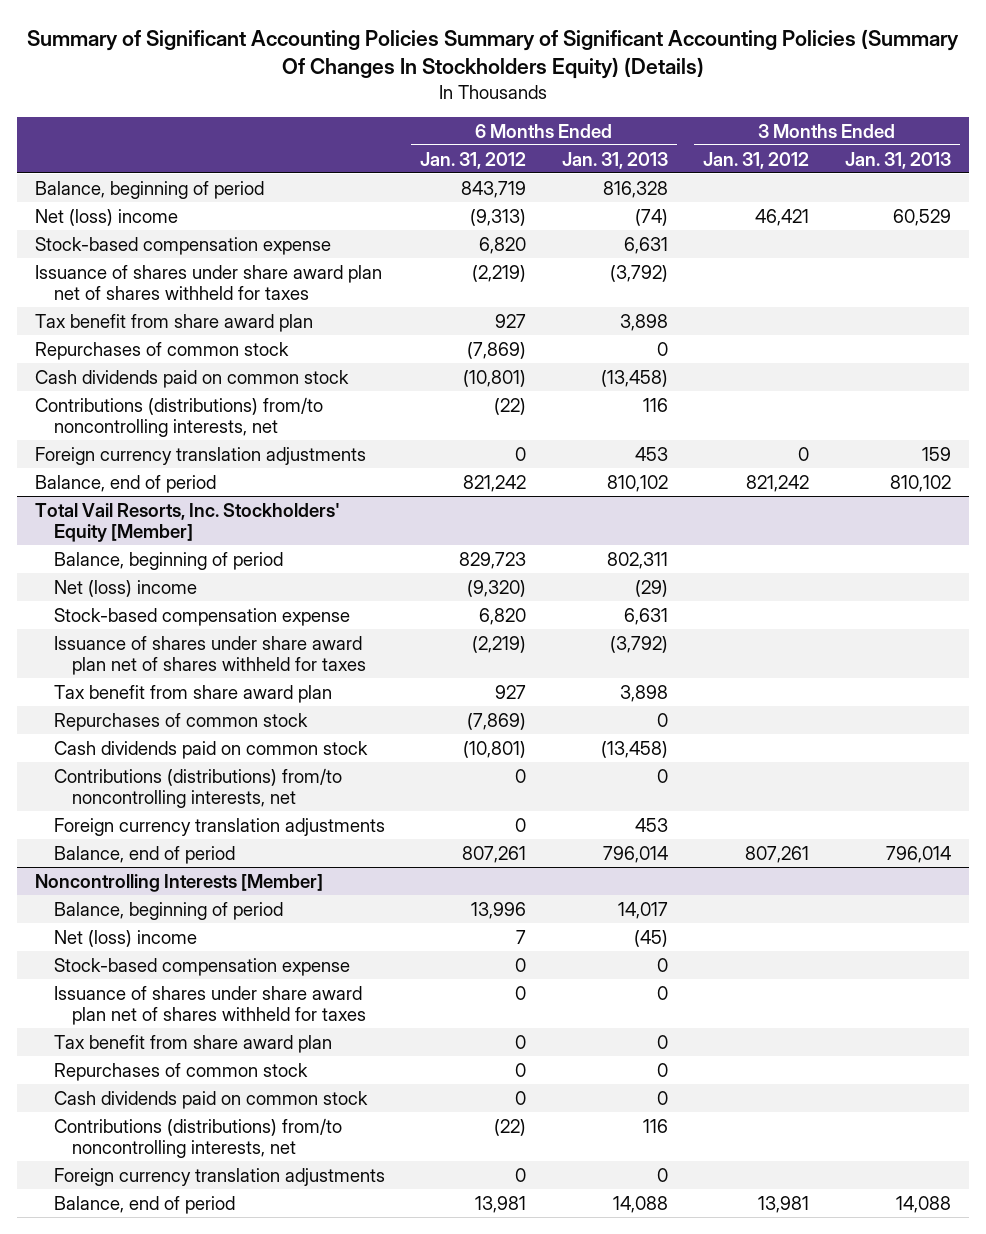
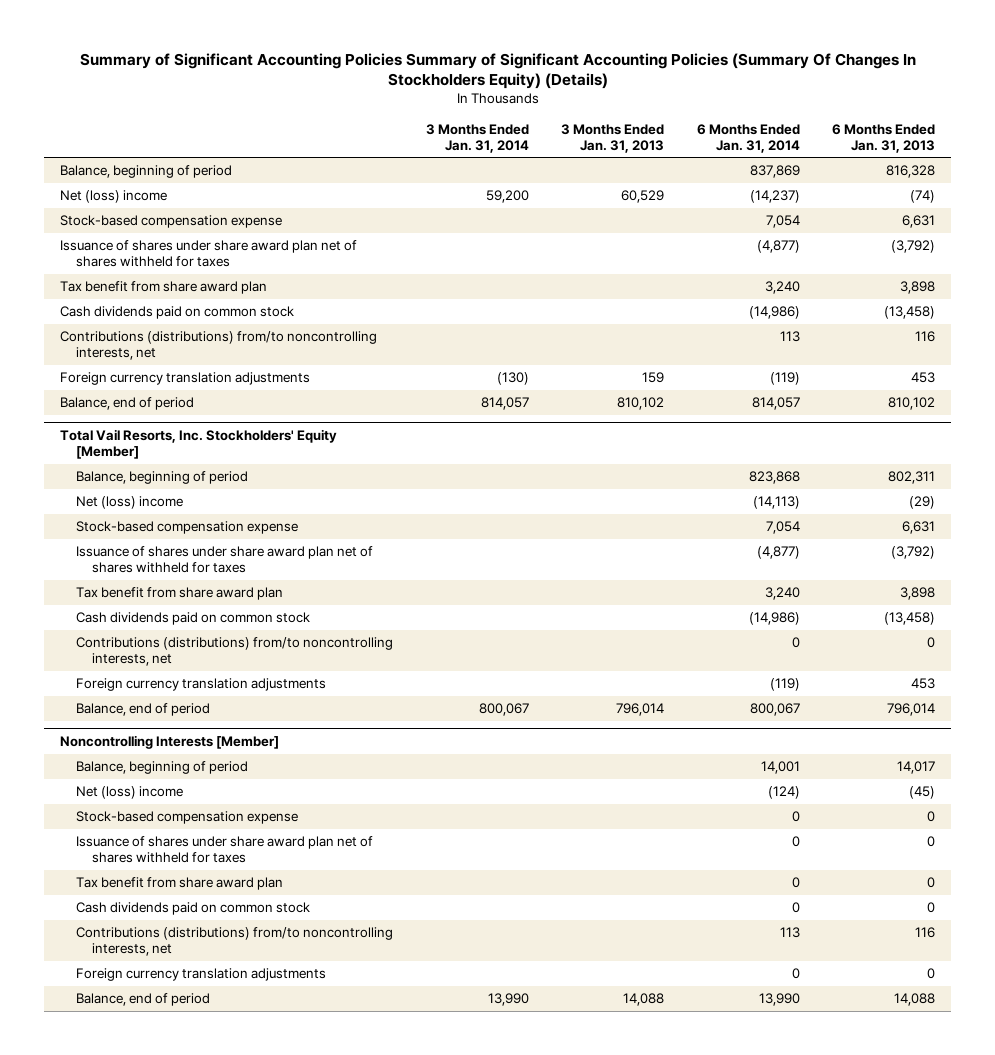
[420,151,527,169] Jan. 31, 2012 -> none
[703,151,810,169] Jan. 31, 2012 -> none
none -> [425,123,529,153] 3 Months Ended Jan. 31, 2014
none -> [696,123,800,153] 6 Months Ended Jan. 31, 2014
[35,341,290,360] Repurchases of common stock -> none
[53,712,308,731] Repurchases of common stock -> none
[53,1062,308,1081] Repurchases of common stock -> none

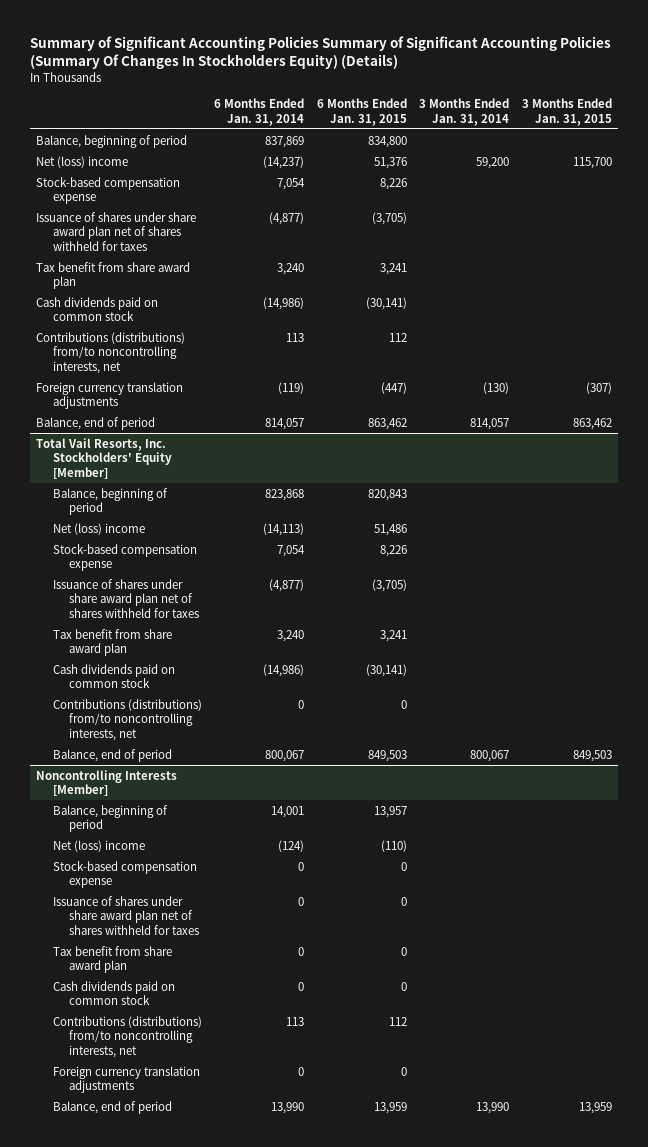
[561,123,665,153] 3 Months Ended Jan. 31, 2013 -> none
[832,123,936,153] 6 Months Ended Jan. 31, 2013 -> none
none -> [316,98,407,126] 6 Months Ended Jan. 31, 2015
none -> [522,98,613,126] 3 Months Ended Jan. 31, 2015
[76,678,327,692] Foreign currency translation adjustments -> none

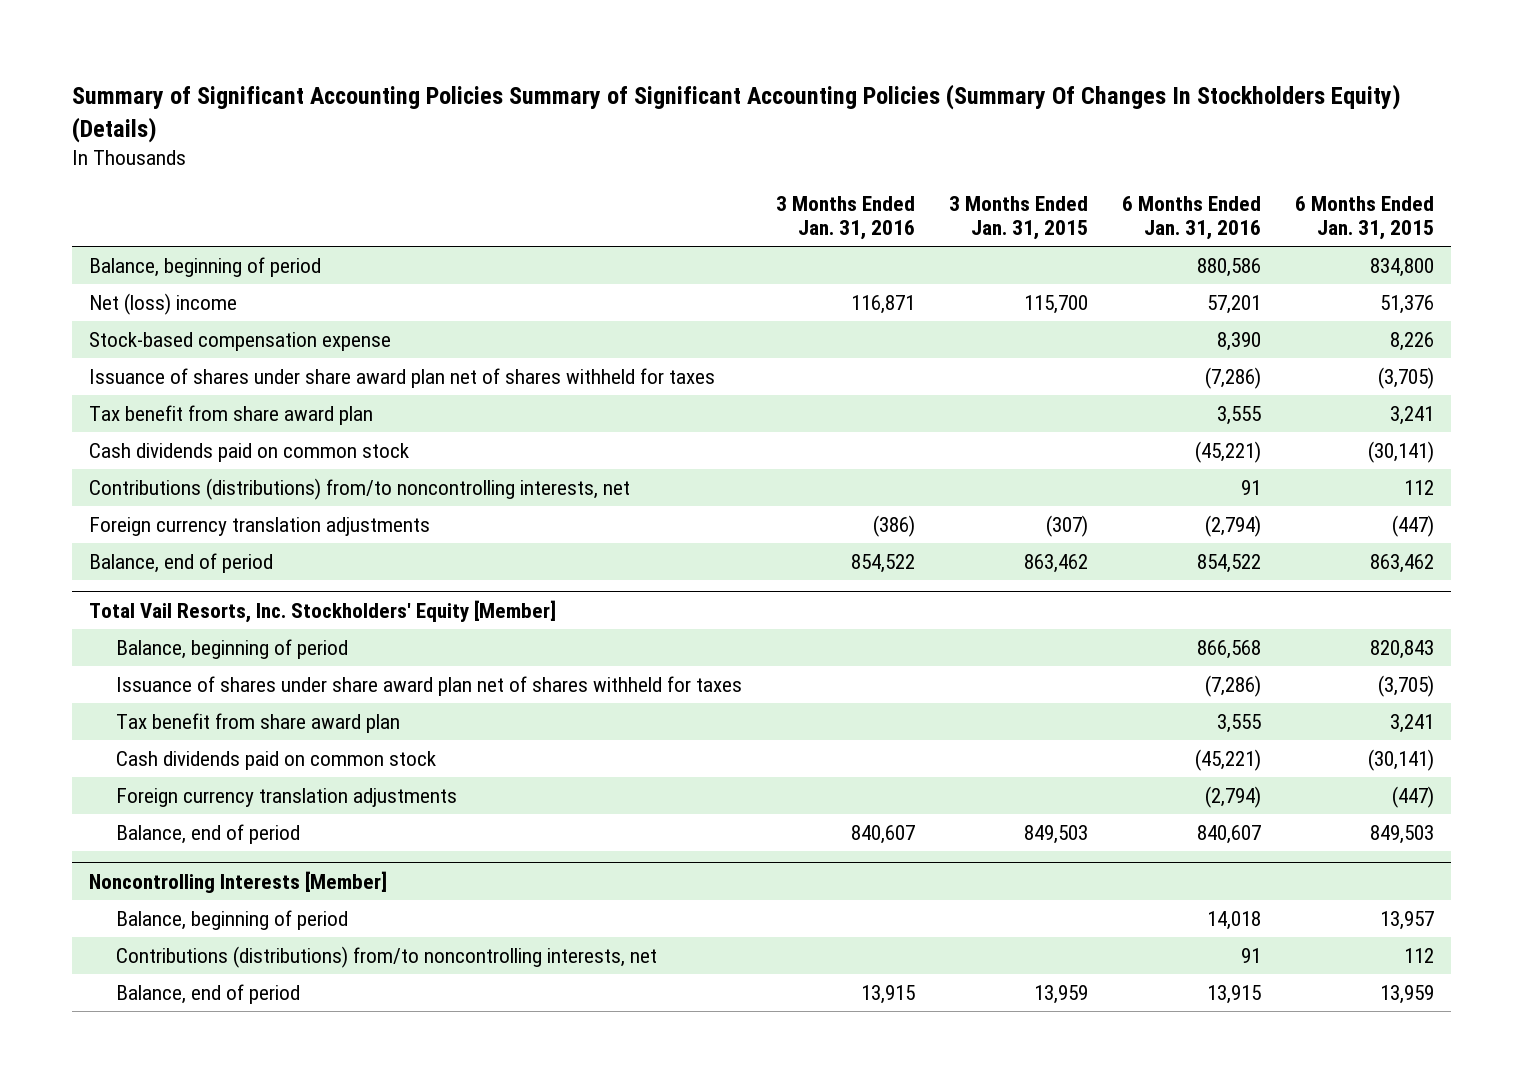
[214,98,305,126] 6 Months Ended Jan. 31, 2014 -> none
[419,98,510,126] 3 Months Ended Jan. 31, 2014 -> none
none -> [776,196,916,241] 3 Months Ended Jan. 31, 2016
none -> [1122,196,1262,241] 6 Months Ended Jan. 31, 2016
[52,522,145,535] Net (loss) income -> none
[52,543,197,572] Stock-based compensation expense -> none
[52,698,202,741] Contributions (distributions) from/to noncontrolling interests, net -> none
none -> [116,787,458,807] Foreign currency translation adjustments
[52,839,145,852] Net (loss) income -> none
[52,860,197,889] Stock-based compensation expense -> none
[52,895,200,935] Issuance of shares under share award plan net of shares withheld for taxes -> none
[52,945,172,974] Tax benefit from share award plan -> none
[52,980,175,1006] Cash dividends paid on common stock -> none
[52,1065,200,1094] Foreign currency translation adjustments -> none

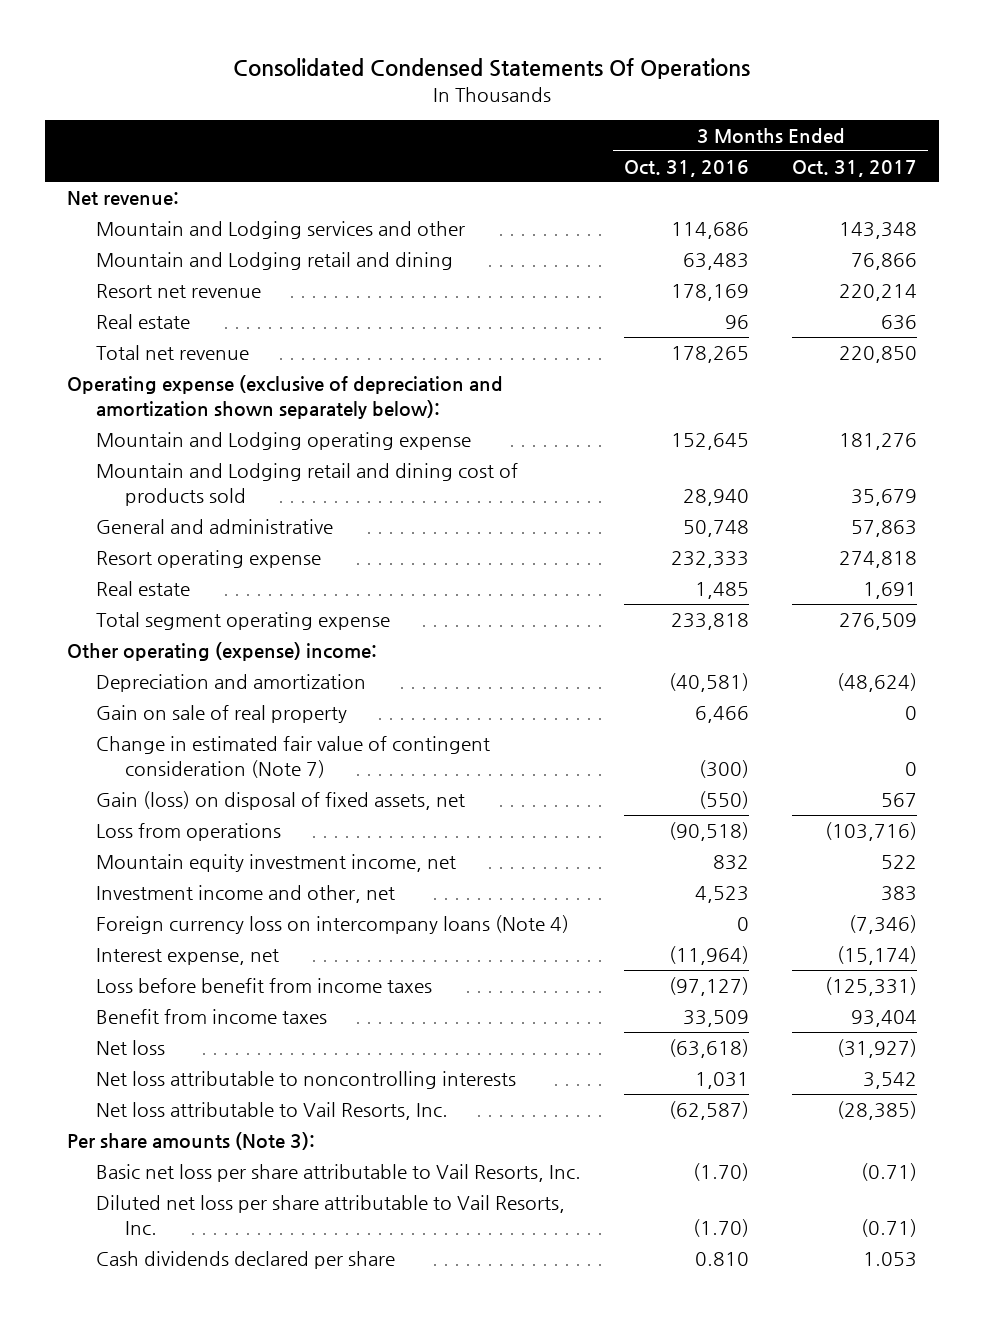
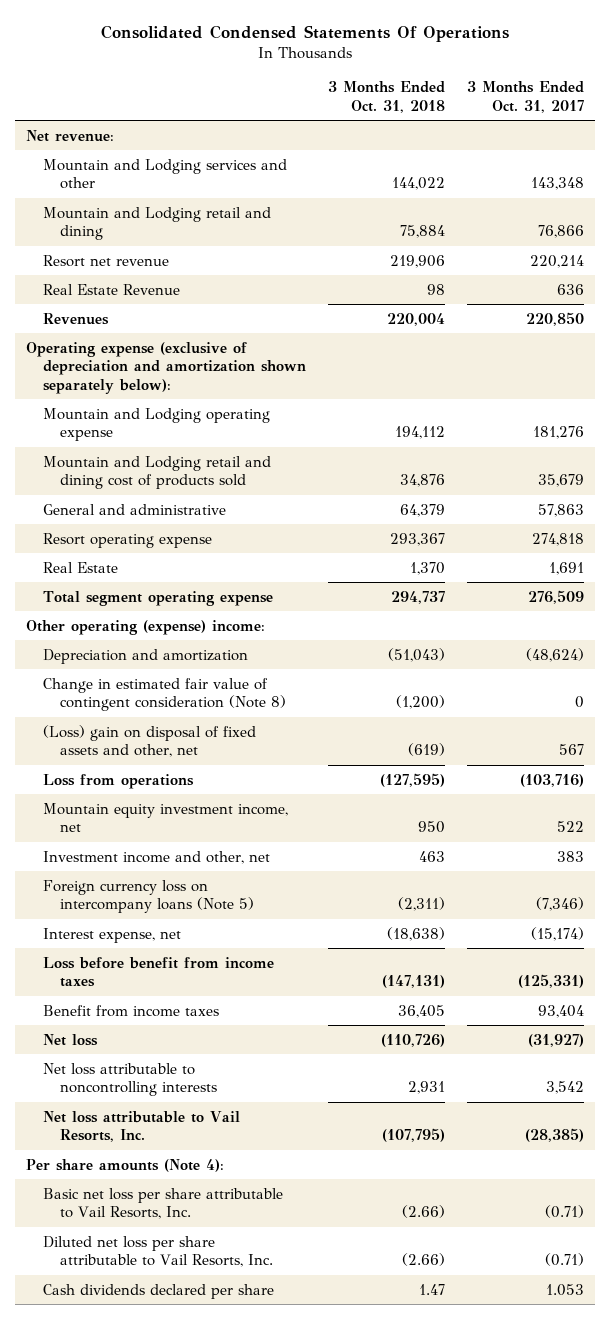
[624,159,750,177] Oct. 31, 2016 -> none
none -> [327,81,445,113] 3 Months Ended Oct. 31, 2018
[95,314,190,330] Real estate -> [42,283,180,295] Real Estate Revenue
[95,345,249,361] Total net revenue -> [42,312,109,325] Revenues
[95,581,190,597] Real estate -> [42,561,118,573] Real Estate
[95,705,347,724] Gain on sale of real property -> none
[95,736,490,778] Change in estimated fair value of contingent consideration (Note 7) -> [42,677,286,712] Change in estimated fair value of contingent consideration (Note 8)
[95,791,465,811] Gain (loss) on disposal of fixed assets, net -> [42,724,256,758] (Loss) gain on disposal of fixed assets and other, net
[95,915,569,935] Foreign currency loss on intercompany loans (Note 4) -> [42,879,254,914] Foreign currency loss on intercompany loans (Note 5)
[66,1132,315,1151] Per share amounts (Note 3): -> [25,1158,224,1172] Per share amounts (Note 4):

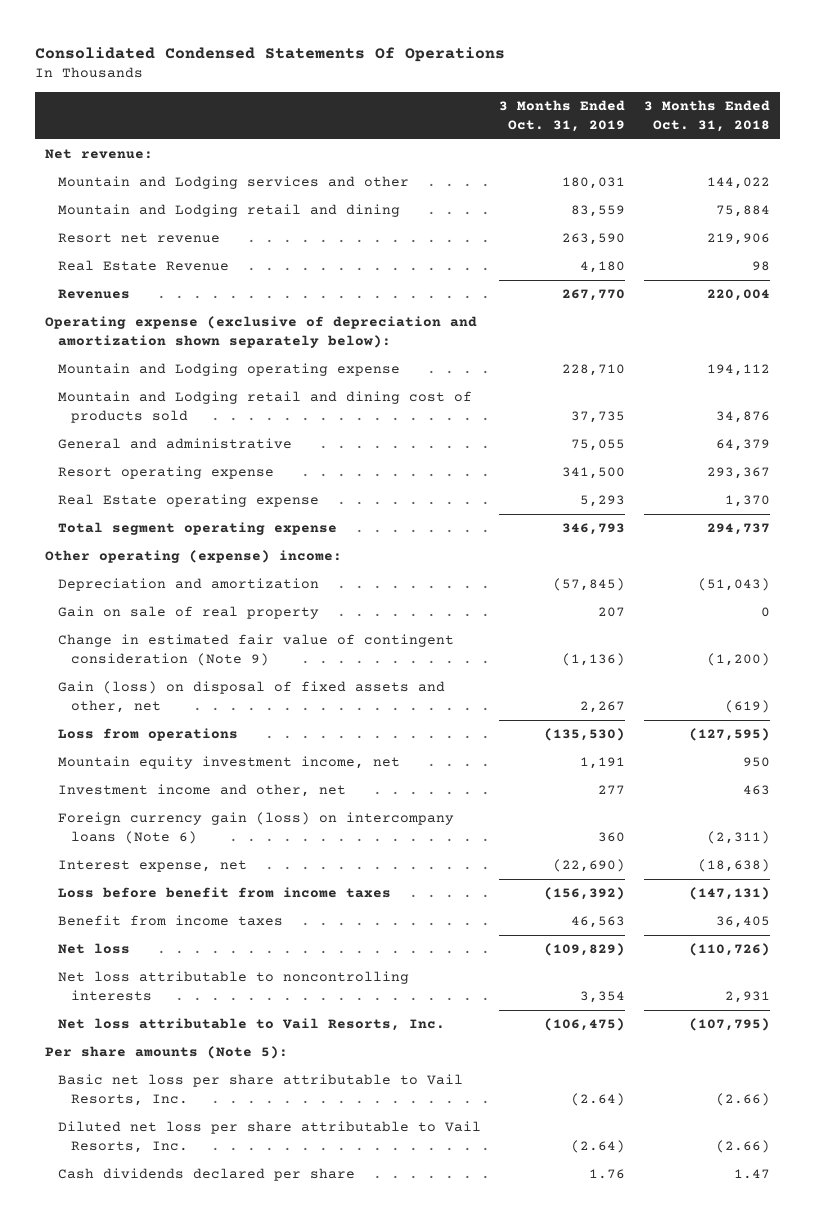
[466,81,584,113] 3 Months Ended Oct. 31, 2017 -> none
none -> [499,100,626,132] 3 Months Ended Oct. 31, 2019
[42,561,118,573] Real Estate -> [57,494,319,508] Real Estate operating expense
none -> [57,606,319,620] Gain on sale of real property
[42,677,286,712] Change in estimated fair value of contingent consideration (Note 8) -> [57,634,454,666] Change in estimated fair value of contingent consideration (Note 9)
[42,724,256,758] (Loss) gain on disposal of fixed assets and other, net -> [57,681,445,713] Gain (loss) on disposal of fixed assets and other, net
[42,879,254,914] Foreign currency loss on intercompany loans (Note 5) -> [57,812,454,844] Foreign currency gain (loss) on intercompany loans (Note 6)
[25,1158,224,1172] Per share amounts (Note 4): -> [44,1046,288,1060] Per share amounts (Note 5):

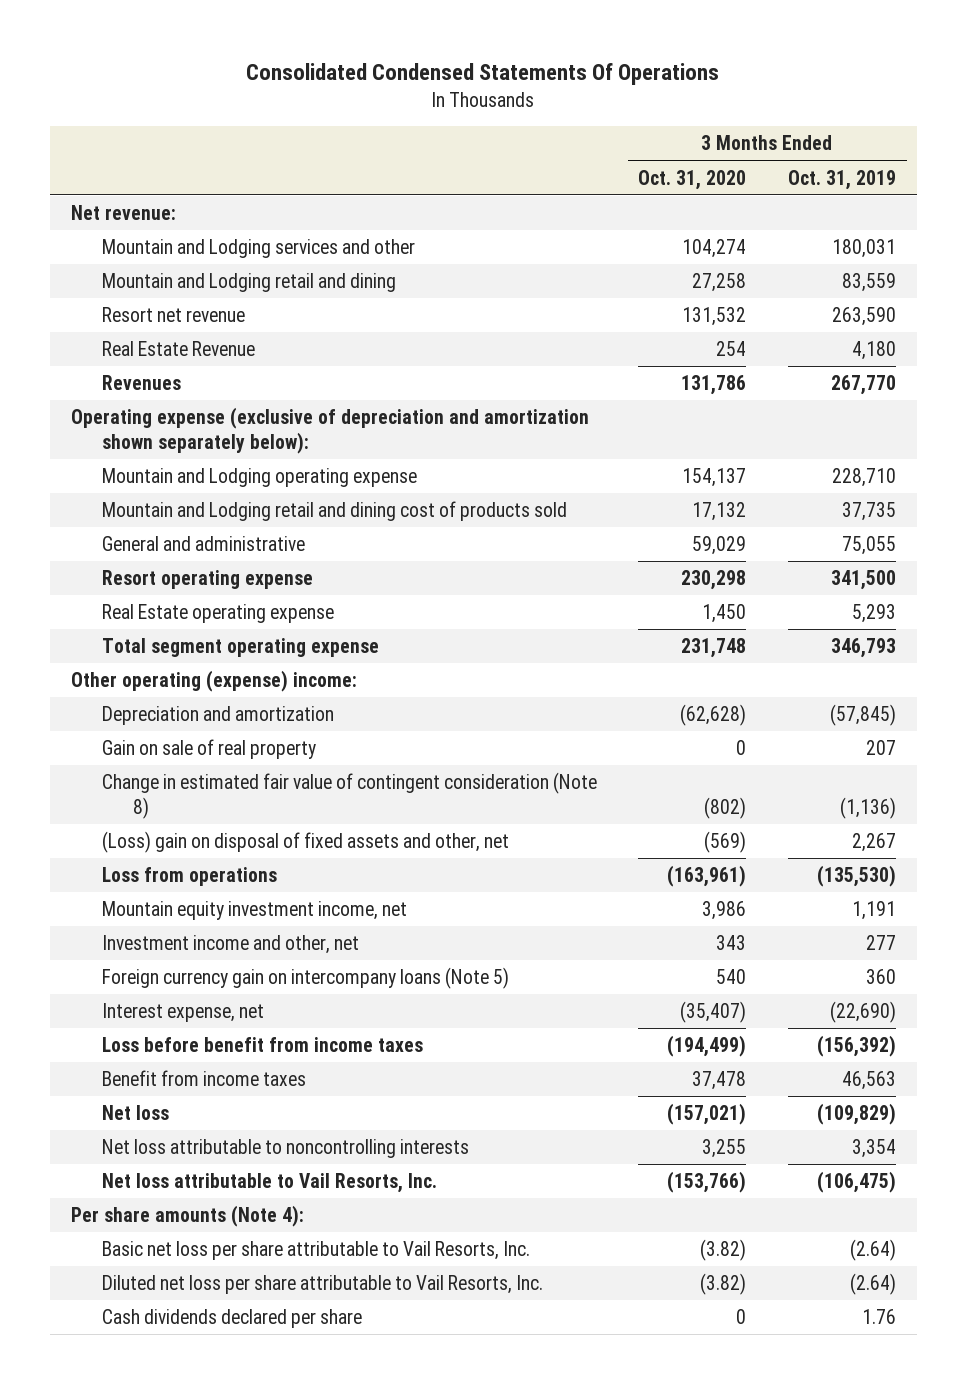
[644,100,771,132] 3 Months Ended Oct. 31, 2018 -> none
none -> [638,169,747,190] Oct. 31, 2020
[57,634,454,666] Change in estimated fair value of contingent consideration (Note 9) -> [101,772,597,820] Change in estimated fair value of contingent consideration (Note 8)
[57,681,445,713] Gain (loss) on disposal of fixed assets and other, net -> [101,831,509,854] (Loss) gain on disposal of fixed assets and other, net
[57,812,454,844] Foreign currency gain (loss) on intercompany loans (Note 6) -> [101,967,509,990] Foreign currency gain on intercompany loans (Note 5)
[44,1046,288,1060] Per share amounts (Note 5): -> [70,1205,304,1228] Per share amounts (Note 4):

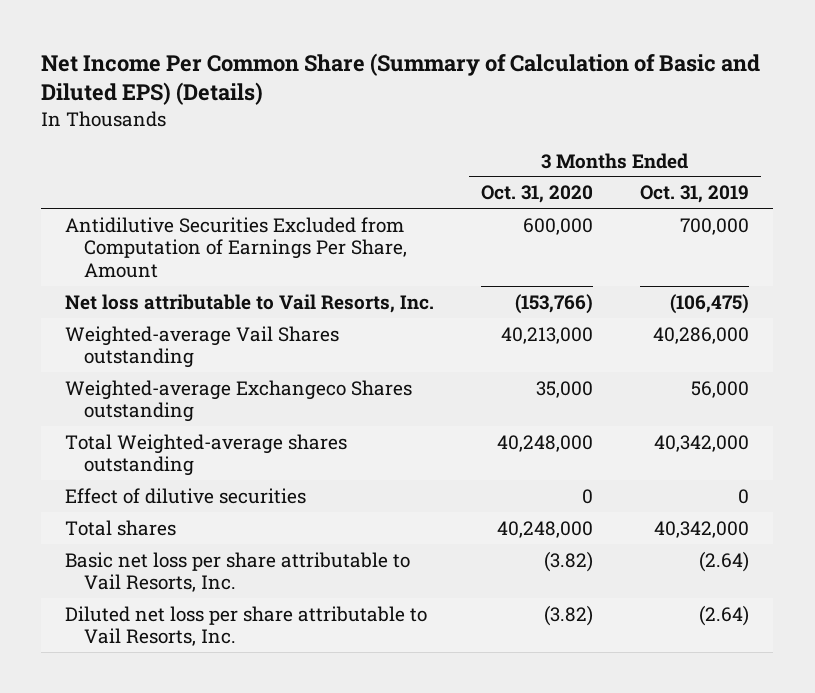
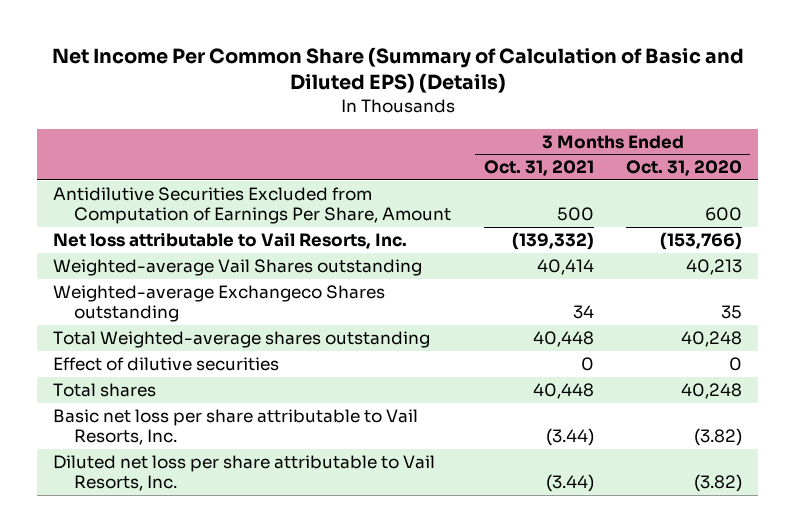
[640,185,750,204] Oct. 31, 2019 -> none
none -> [483,160,594,177] Oct. 31, 2021
[523,217,594,235] 600,000 -> [705,207,743,222] 600
[501,326,594,344] 40,213,000 -> [686,258,743,275] 40,213
[536,380,594,398] 35,000 -> [721,305,743,320] 35
[497,434,594,452] 40,248,000 -> [681,330,743,347] 40,248
[497,520,594,538] 40,248,000 -> [681,382,743,399] 40,248

